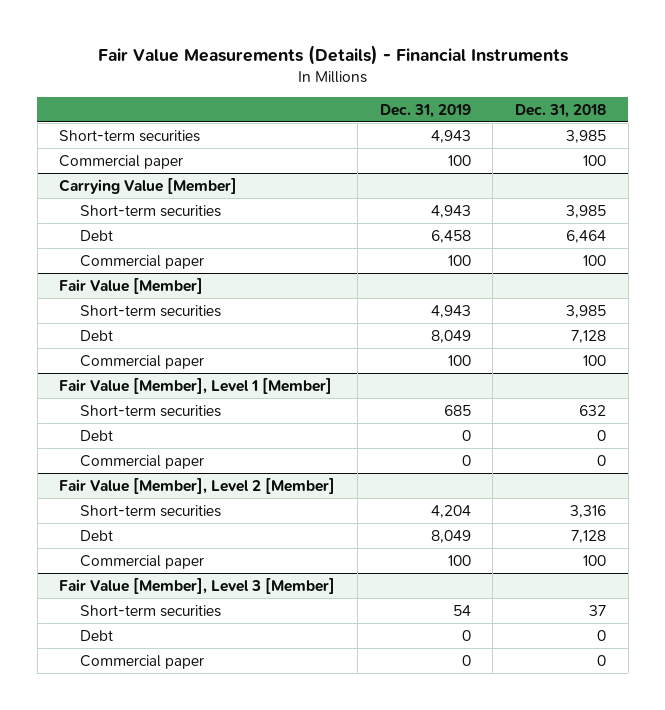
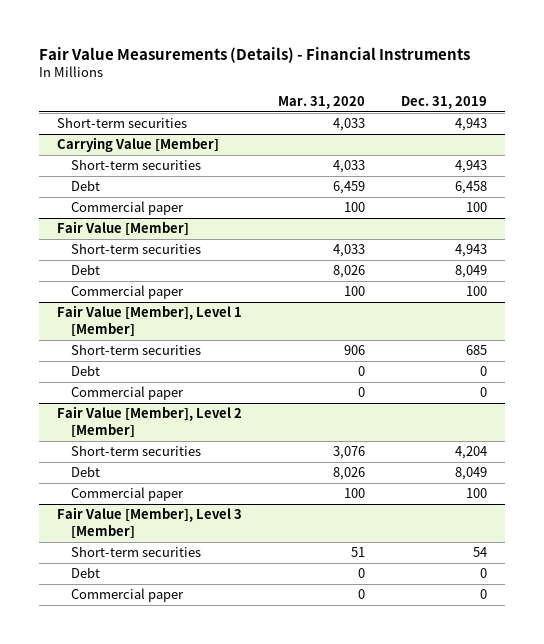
[515,103,607,118] Dec. 31, 2018 -> none
none -> [278,95,366,109] Mar. 31, 2020
[59,154,184,169] Commercial paper -> none

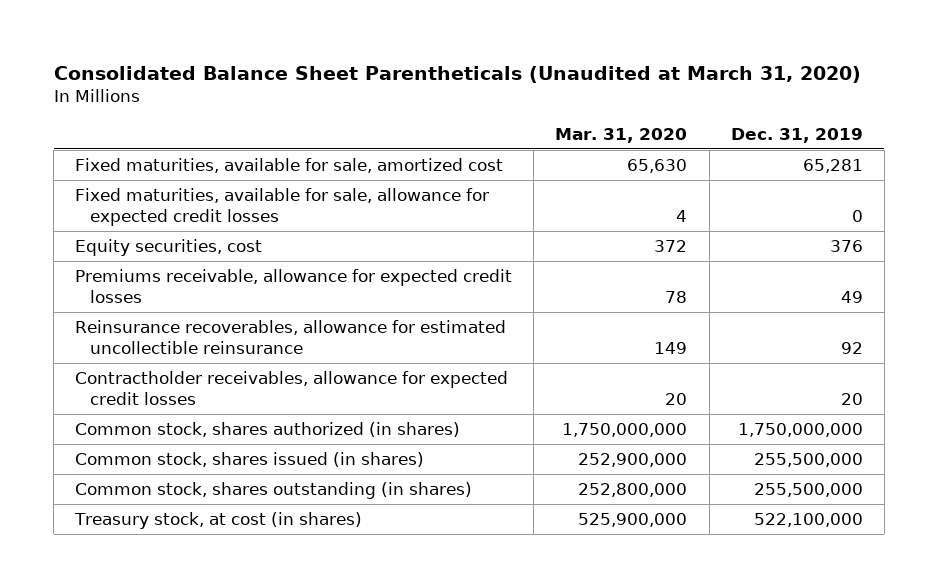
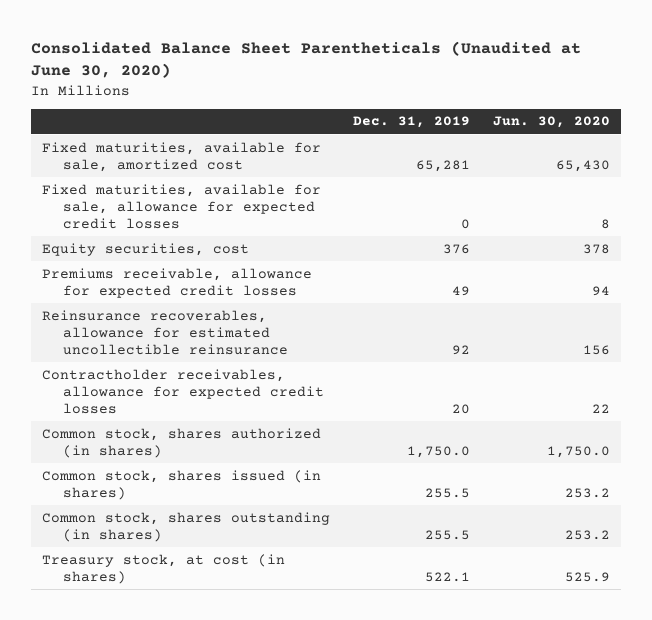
[53,65,861,83] Consolidated Balance Sheet Parentheticals (Unaudited at March 31, 2020) -> [30,40,581,79] Consolidated Balance Sheet Parentheticals (Unaudited at June 30, 2020)
[555,127,688,143] Mar. 31, 2020 -> none
none -> [492,116,610,129] Jun. 30, 2020
[737,422,863,437] 1,750,000,000 -> [406,445,470,458] 1,750.0
[753,452,863,467] 255,500,000 -> [424,487,470,498] 255.5
[753,482,863,497] 255,500,000 -> [424,529,470,540] 255.5
[753,512,863,527] 522,100,000 -> [424,571,470,582] 522.1

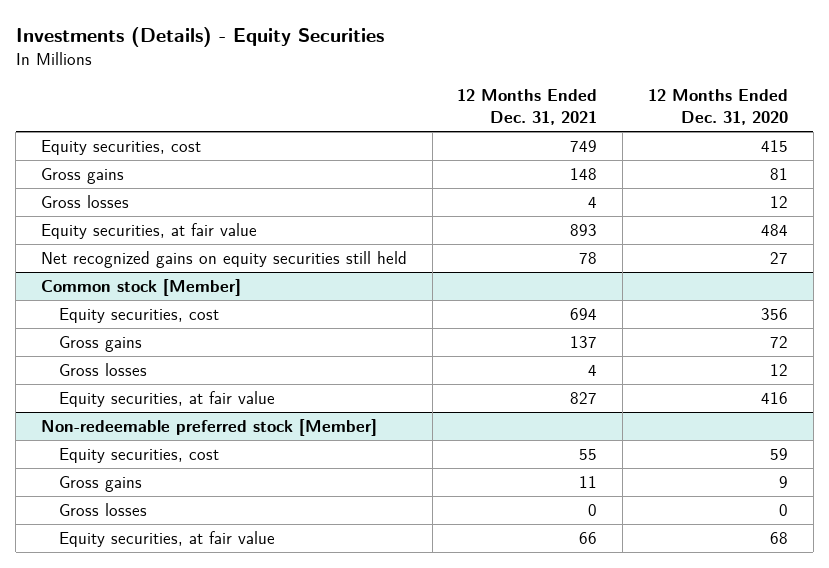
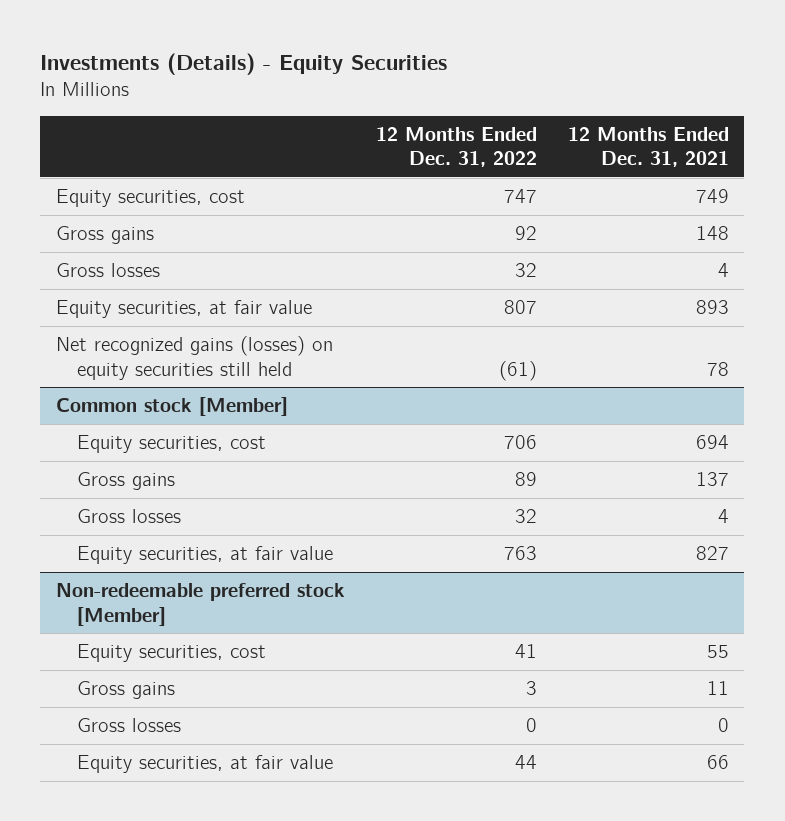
[647,89,788,125] 12 Months Ended Dec. 31, 2020 -> none
none -> [375,126,537,168] 12 Months Ended Dec. 31, 2022
[40,250,407,268] Net recognized gains on equity securities still held -> [55,336,333,380] Net recognized gains (losses) on equity securities still held

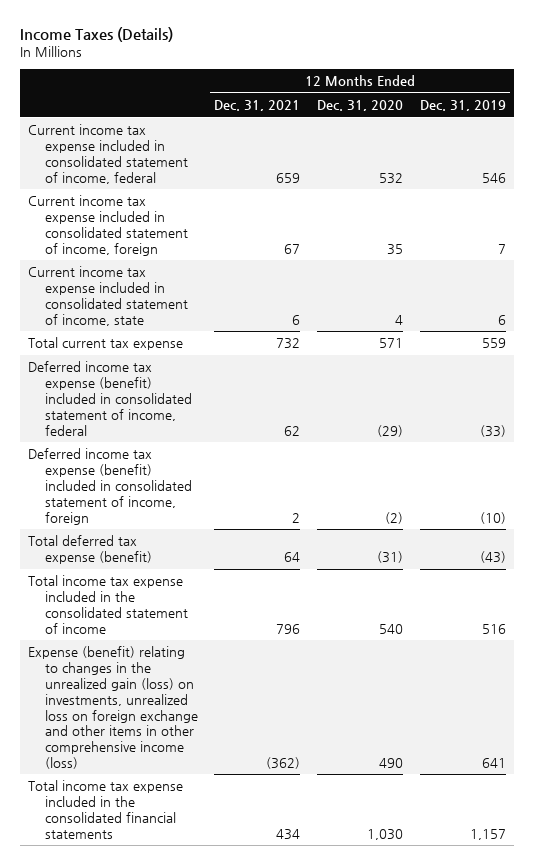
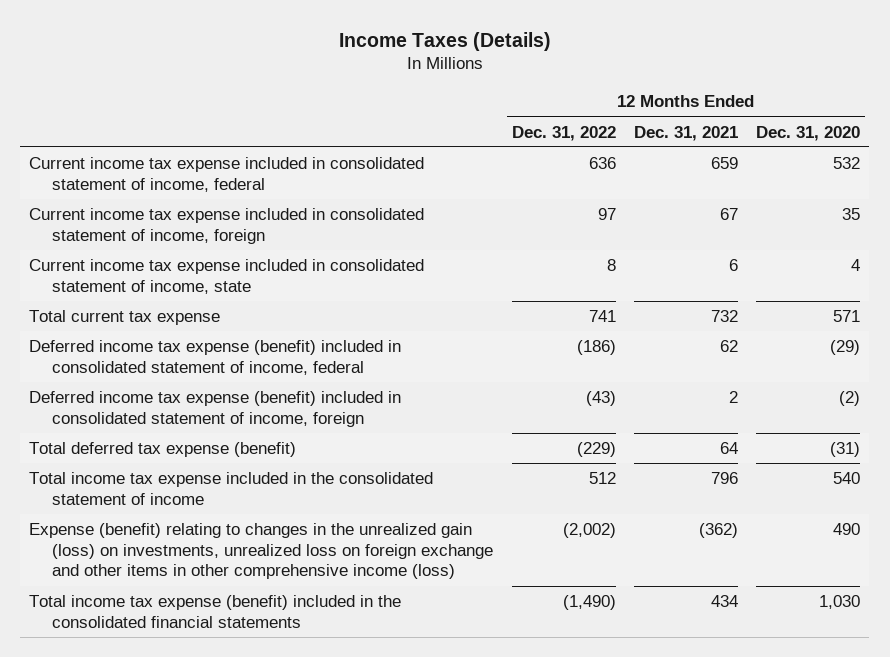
[419,100,506,112] Dec. 31, 2019 -> none
none -> [511,125,616,141] Dec. 31, 2022
[28,780,184,839] Total income tax expense included in the consolidated financial statements -> [29,594,402,628] Total income tax expense (benefit) included in the consolidated financial statements

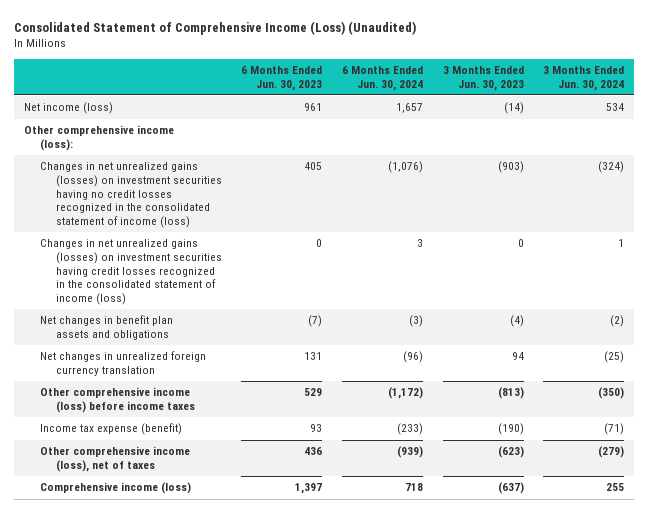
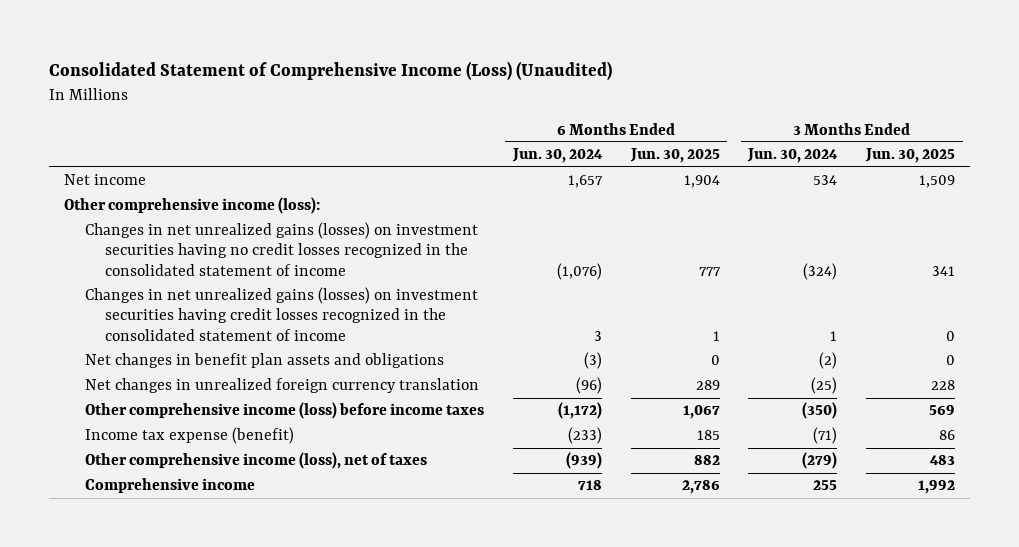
[241,66,323,91] 6 Months Ended Jun. 30, 2023 -> none
[442,66,524,91] 3 Months Ended Jun. 30, 2023 -> none
none -> [629,148,720,164] Jun. 30, 2025
none -> [865,148,956,164] Jun. 30, 2025
[23,102,113,115] Net income (loss) -> [63,174,146,186] Net income
[39,162,222,229] Changes in net unrealized gains (losses) on investment securities having no credit losses recognized in the consolidated statement of income (loss) -> [84,222,478,276] Changes in net unrealized gains (losses) on investment securities having no credit losses recognized in the consolidated statement of income
[39,239,222,306] Changes in net unrealized gains (losses) on investment securities having credit losses recognized in the consolidated statement of income (loss) -> [84,287,478,341] Changes in net unrealized gains (losses) on investment securities having credit losses recognized in the consolidated statement of income
[39,482,191,495] Comprehensive income (loss) -> [84,478,255,494] Comprehensive income

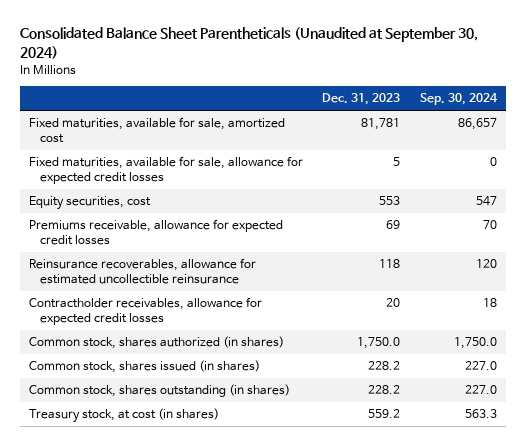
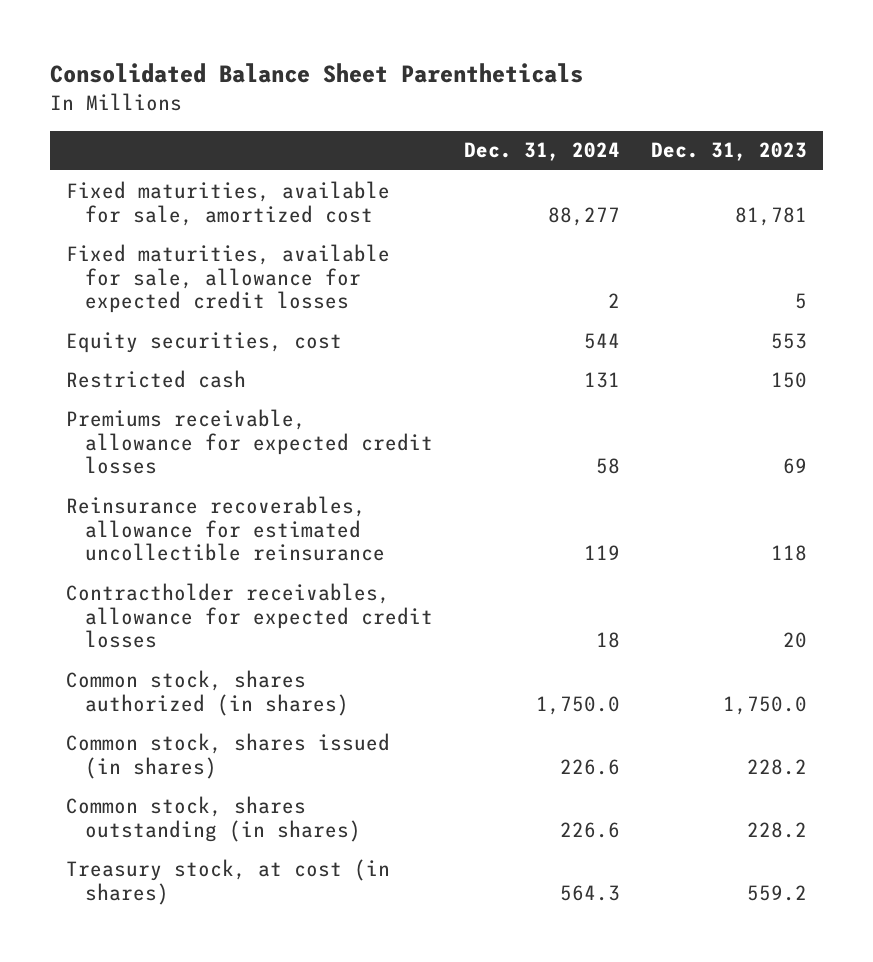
[19,27,478,60] Consolidated Balance Sheet Parentheticals (Unaudited at September 30, 2024) -> [50,63,584,84] Consolidated Balance Sheet Parentheticals
[419,93,498,106] Sep. 30, 2024 -> none
none -> [464,142,621,162] Dec. 31, 2024
none -> [65,369,246,388] Restricted cash

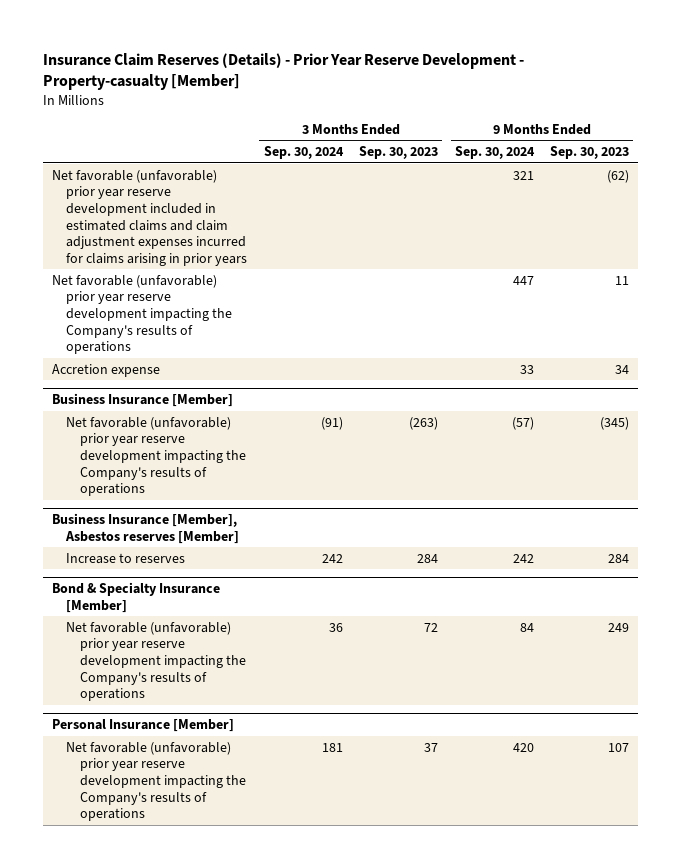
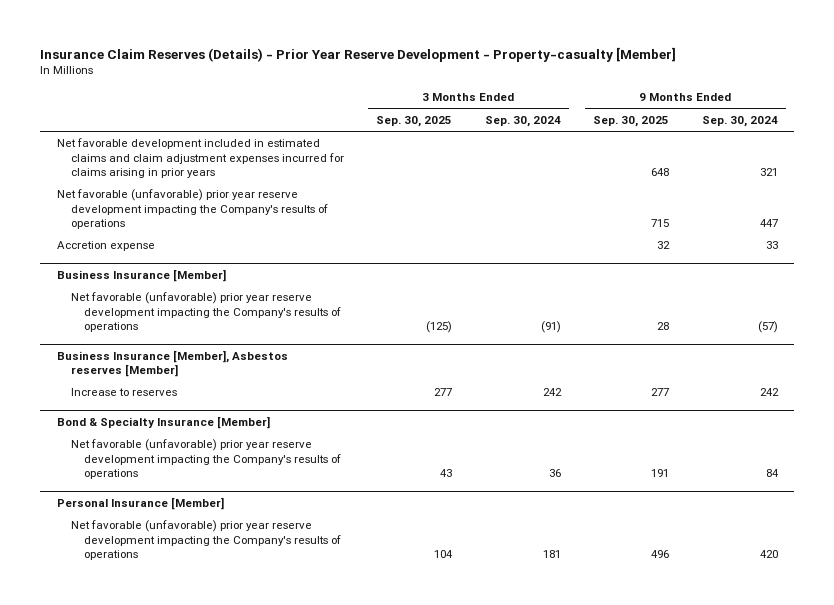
[359,146,439,160] Sep. 30, 2023 -> none
[550,146,630,160] Sep. 30, 2023 -> none
none -> [376,115,453,127] Sep. 30, 2025
none -> [593,115,670,127] Sep. 30, 2025
[51,169,247,266] Net favorable (unfavorable) prior year reserve development included in estimated claims and claim adjustment expenses incurred for claims arising in prior years -> [56,138,344,178] Net favorable development included in estimated claims and claim adjustment expenses incurred for claims arising in prior years

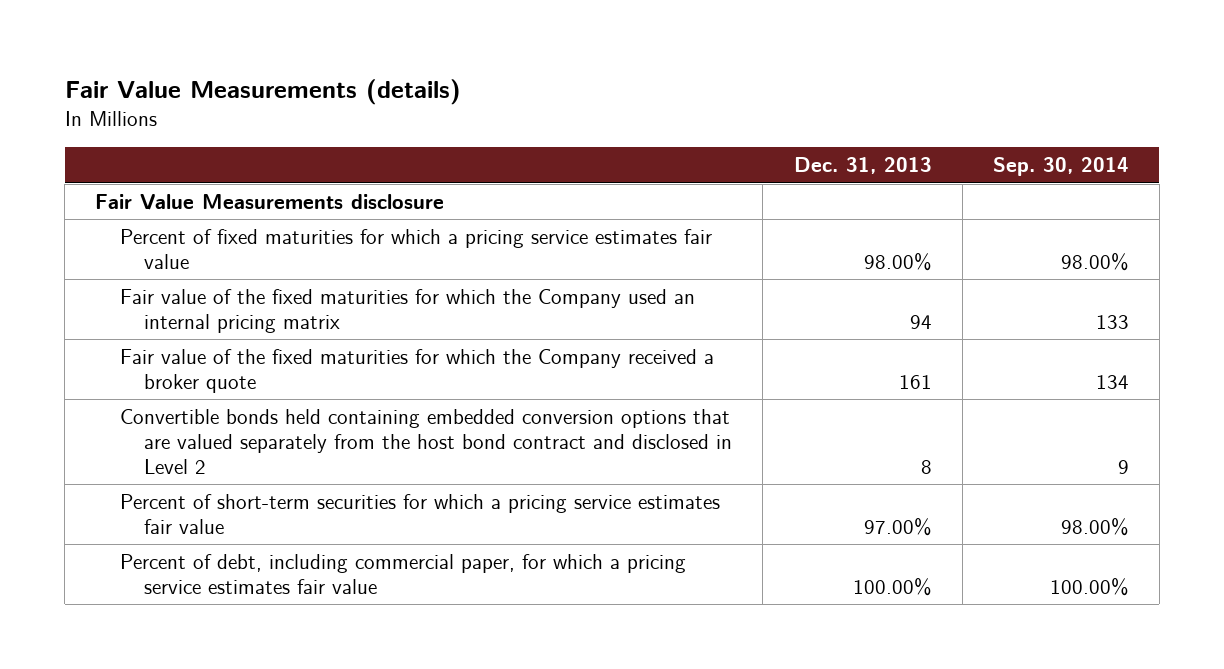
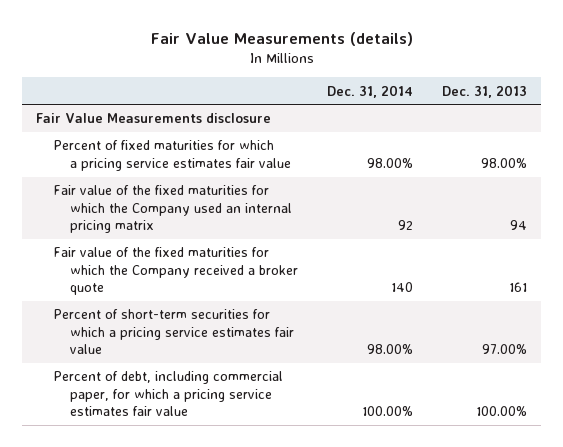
[992,157,1129,177] Sep. 30, 2014 -> none
none -> [326,84,413,98] Dec. 31, 2014
[119,409,733,474] Convertible bonds held containing embedded conversion options that are valued separately from the host bond contract and disclosed in Level 2 -> none

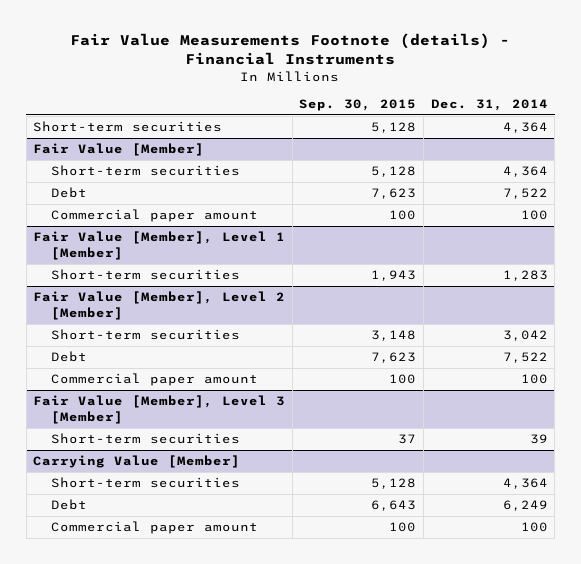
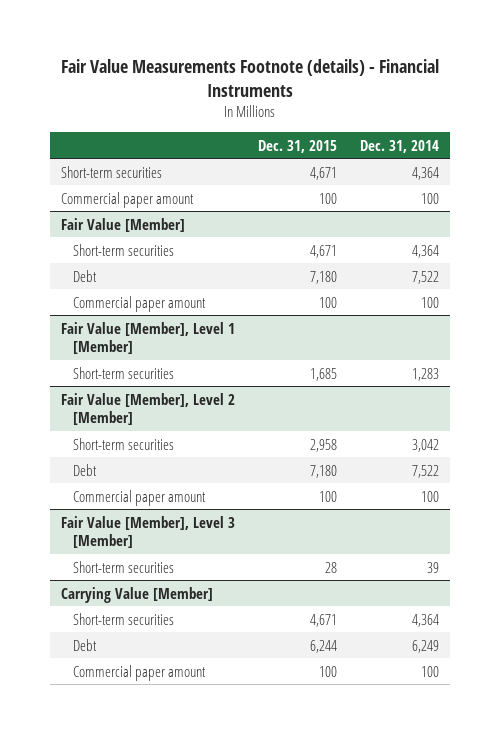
[299,99,417,112] Sep. 30, 2015 -> none
none -> [258,139,338,153] Dec. 31, 2015
none -> [61,191,195,208] Commercial paper amount

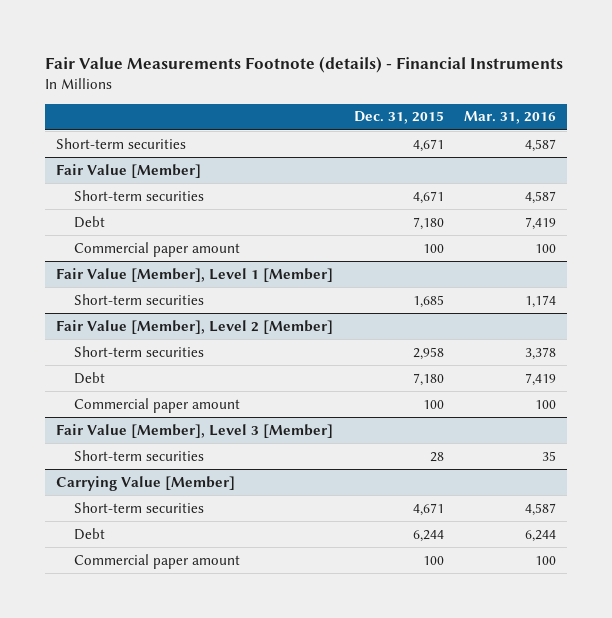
[359,139,439,153] Dec. 31, 2014 -> none
none -> [464,111,557,125] Mar. 31, 2016
[61,191,195,208] Commercial paper amount -> none

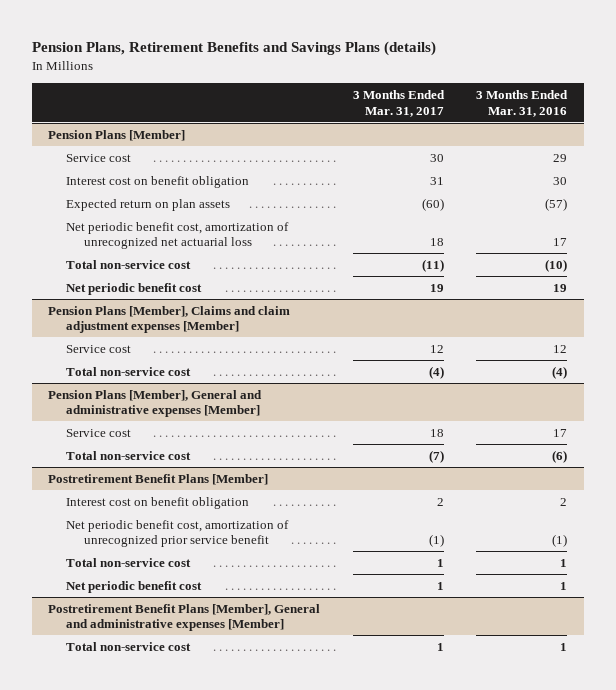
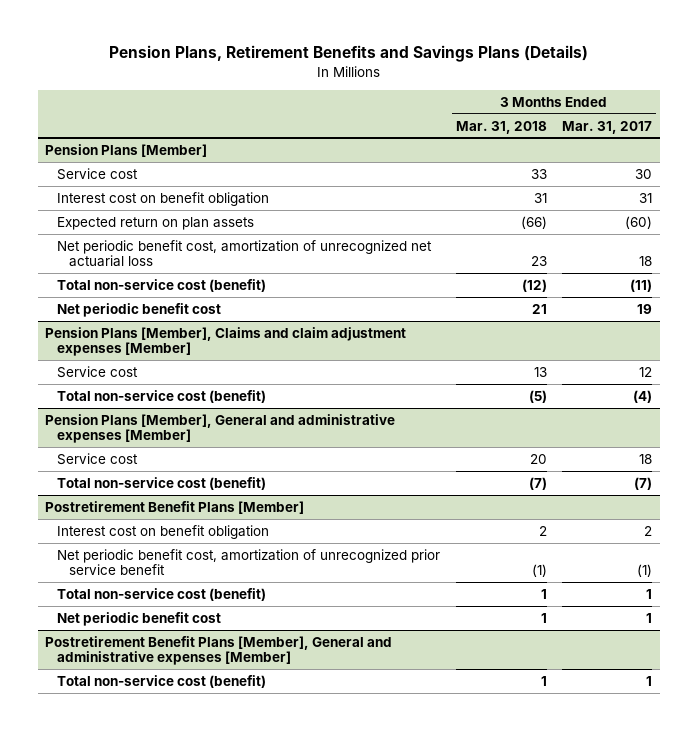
[31,41,436,57] Pension Plans, Retirement Benefits and Savings Plans (details) -> [108,45,588,63] Pension Plans, Retirement Benefits and Savings Plans (Details)
[476,90,569,117] 3 Months Ended Mar. 31, 2016 -> none
none -> [455,120,547,134] Mar. 31, 2018
[65,259,191,269] Total non-service cost -> [57,278,267,292] Total non-service cost (benefit)
[65,366,191,376] Total non-service cost -> [57,389,267,403] Total non-service cost (benefit)
[65,450,191,460] Total non-service cost -> [57,476,267,490] Total non-service cost (benefit)
[65,557,191,567] Total non-service cost -> [57,587,267,601] Total non-service cost (benefit)
[65,641,191,651] Total non-service cost -> [57,674,267,688] Total non-service cost (benefit)

